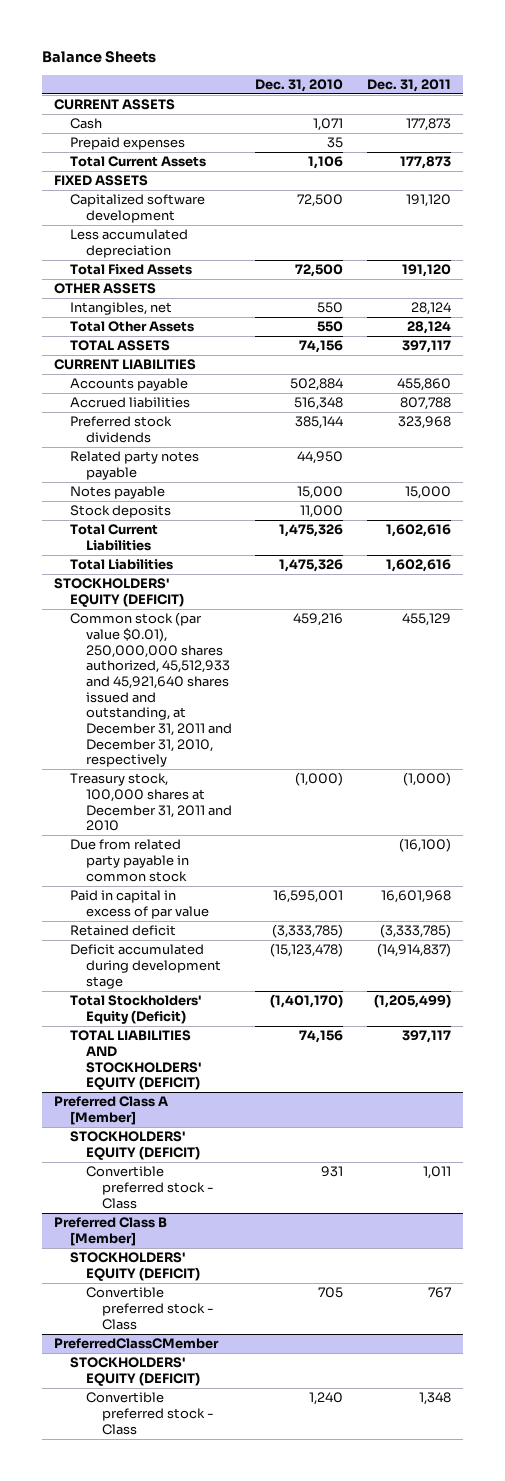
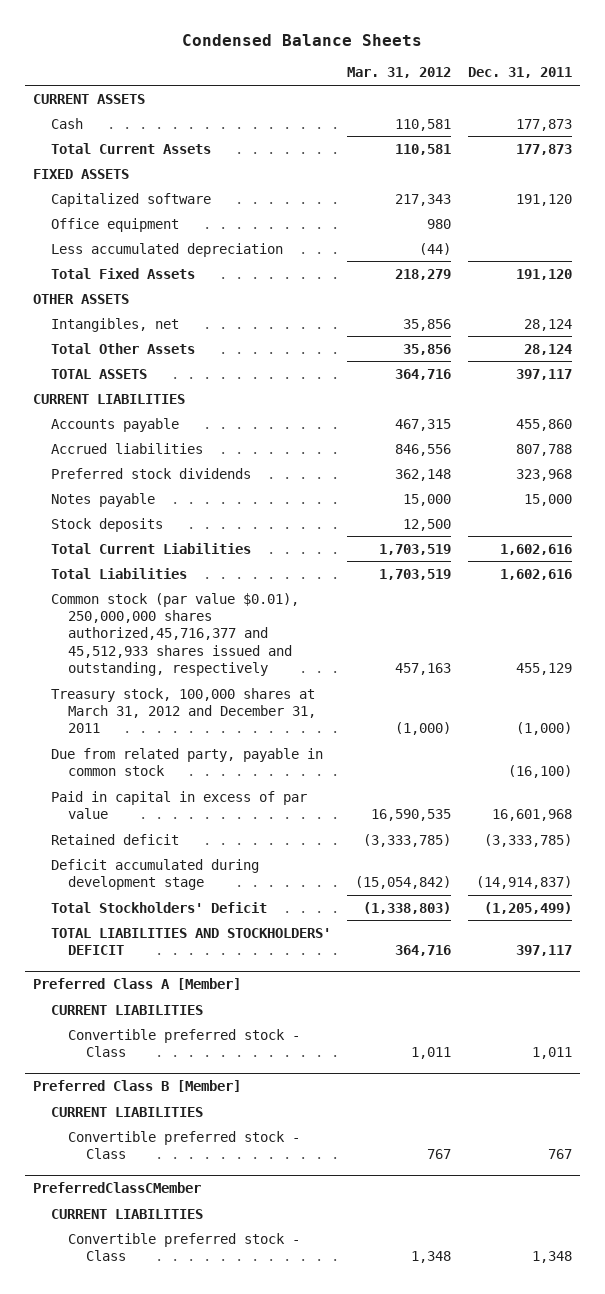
[41,50,156,63] Balance Sheets -> [182,34,423,47] Condensed Balance Sheets
[255,78,344,92] Dec. 31, 2010 -> none
none -> [347,67,452,79] Mar. 31, 2012
[69,137,185,151] Prepaid expenses -> none
[69,194,205,223] Capitalized software development -> [50,192,211,207] Capitalized software
none -> [50,217,179,232] Office equipment
[69,451,199,480] Related party notes payable -> none
[53,578,184,607] STOCKHOLDERS' EQUITY (DEFICIT) -> none
[69,612,232,768] Common stock (par value $0.01), 250,000,000 shares authorized, 45,512,933 and 45,921,640 shares issued and outstanding, at December 31, 2011 and December 31, 2010, respectively -> [50,592,299,677] Common stock (par value $0.01), 250,000,000 shares authorized,45,716,377 and 45,512,933 shares issued and outstanding, respectively
[69,773,232,832] Treasury stock, 100,000 shares at December 31, 2011 and 2010 -> [50,687,317,734] Treasury stock, 100,000 shares at March 31, 2012 and December 31, 2011
[69,839,189,882] Due from related party payable in common stock -> [50,747,323,777] Due from related party, payable in common stock
[69,995,201,1024] Total Stockholders' Equity (Deficit) -> [50,901,267,913] Total Stockholders' Deficit
[69,1030,201,1091] TOTAL LIABILITIES AND STOCKHOLDERS' EQUITY (DEFICIT) -> [50,927,331,956] TOTAL LIABILITIES AND STOCKHOLDERS' DEFICIT
[69,1131,200,1160] STOCKHOLDERS' EQUITY (DEFICIT) -> none
none -> [50,1004,203,1015] CURRENT LIABILITIES
[69,1252,200,1281] STOCKHOLDERS' EQUITY (DEFICIT) -> none
none -> [50,1106,203,1117] CURRENT LIABILITIES
[69,1357,200,1386] STOCKHOLDERS' EQUITY (DEFICIT) -> none
none -> [50,1208,203,1219] CURRENT LIABILITIES

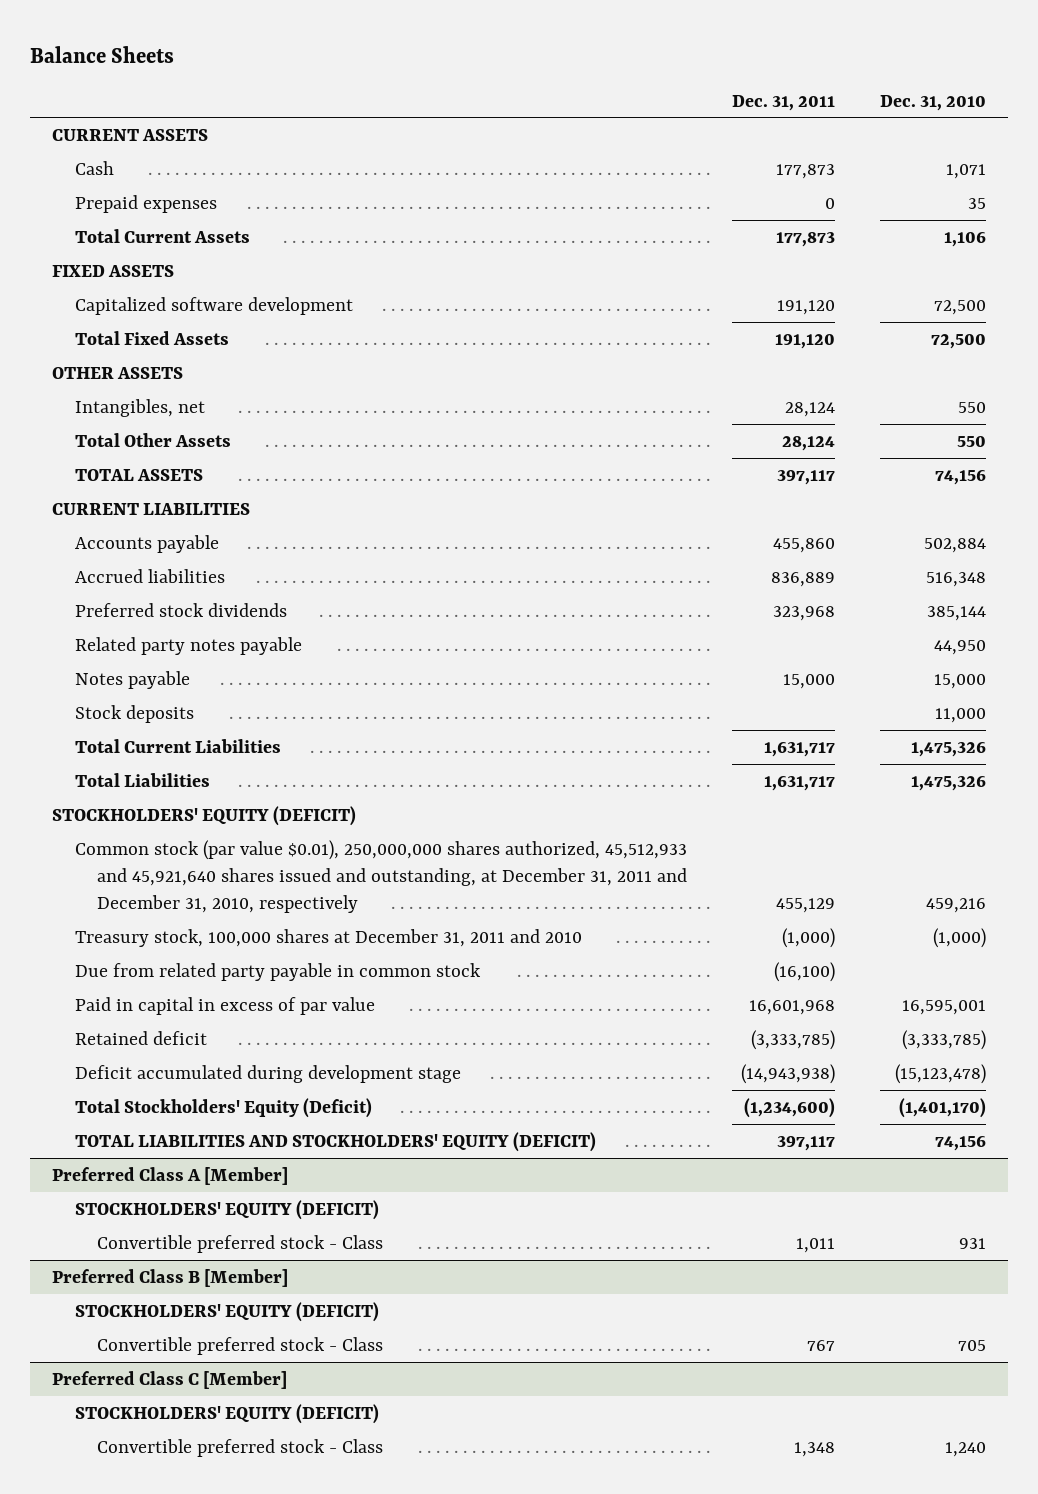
[182,34,423,47] Condensed Balance Sheets -> [30,45,175,63] Balance Sheets
[347,67,452,79] Mar. 31, 2012 -> none
none -> [879,94,986,111] Dec. 31, 2010
none -> [74,194,217,213] Prepaid expenses
[50,217,179,232] Office equipment -> none
[50,242,283,257] Less accumulated depreciation -> none
[50,192,211,207] Capitalized software -> [74,296,353,315] Capitalized software development
[515,443,572,456] 807,788 -> [770,571,835,587] 836,889
none -> [74,636,302,655] Related party notes payable
[499,543,572,555] 1,602,616 -> [763,741,835,757] 1,631,717
[499,568,572,580] 1,602,616 -> [763,775,835,791] 1,631,717
none -> [52,805,357,826] STOCKHOLDERS' EQUITY (DEFICIT)
[50,592,299,677] Common stock (par value $0.01), 250,000,000 shares authorized,45,716,377 and 45,512,933 shares issued and outstanding, respectively -> [74,839,688,913] Common stock (par value $0.01), 250,000,000 shares authorized, 45,512,933 and 45,921,640 shares issued and outstanding, at December 31, 2011 and December 31, 2010, respectively
[50,687,317,734] Treasury stock, 100,000 shares at March 31, 2012 and December 31, 2011 -> [74,928,582,947] Treasury stock, 100,000 shares at December 31, 2011 and 2010
[50,747,323,777] Due from related party, payable in common stock -> [74,962,481,981] Due from related party payable in common stock
[475,876,572,890] (14,914,837) -> [740,1063,835,1084] (14,943,938)
[50,901,267,913] Total Stockholders' Deficit -> [74,1097,372,1118] Total Stockholders' Equity (Deficit)
[483,901,572,914] (1,205,499) -> [743,1097,835,1118] (1,234,600)
[50,927,331,956] TOTAL LIABILITIES AND STOCKHOLDERS' DEFICIT -> [74,1131,596,1152] TOTAL LIABILITIES AND STOCKHOLDERS' EQUITY (DEFICIT)
[50,1004,203,1015] CURRENT LIABILITIES -> none
none -> [74,1199,379,1220] STOCKHOLDERS' EQUITY (DEFICIT)
[50,1106,203,1117] CURRENT LIABILITIES -> none
none -> [74,1301,379,1322] STOCKHOLDERS' EQUITY (DEFICIT)
[33,1182,202,1194] PreferredClassCMember -> none
[50,1208,203,1219] CURRENT LIABILITIES -> none
none -> [52,1370,288,1389] Preferred Class C [Member]
none -> [74,1403,379,1424] STOCKHOLDERS' EQUITY (DEFICIT)

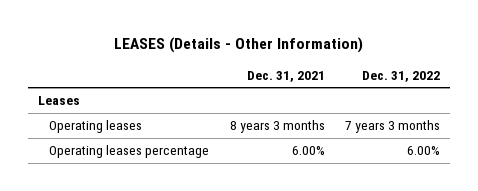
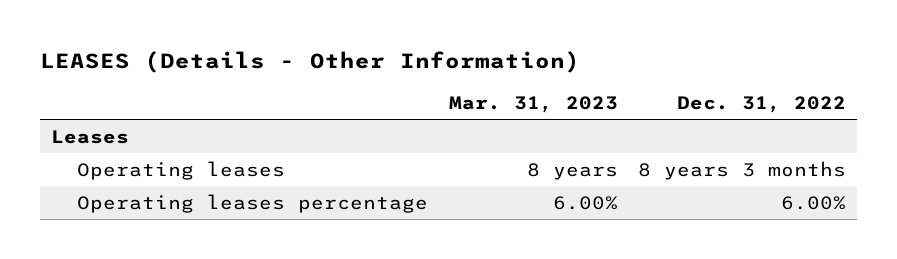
[246,70,325,82] Dec. 31, 2021 -> none
none -> [448,95,618,113] Mar. 31, 2023
[344,120,440,134] 7 years 3 months -> [638,160,847,180] 8 years 3 months

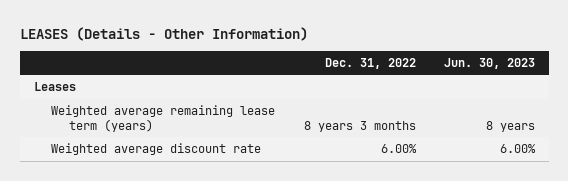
[448,95,618,113] Mar. 31, 2023 -> none
none -> [443,57,535,69] Jun. 30, 2023
[77,160,286,180] Operating leases -> [51,105,276,132] Weighted average remaining lease term (years)
[77,193,429,213] Operating leases percentage -> [51,143,262,156] Weighted average discount rate

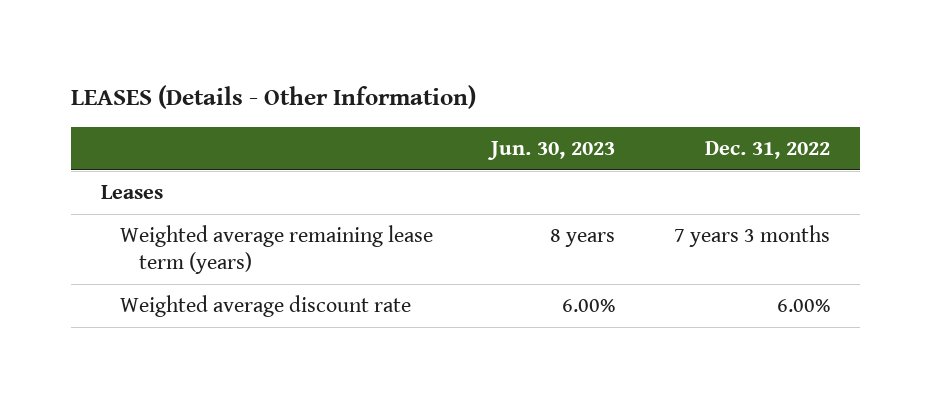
[303,120,416,132] 8 years 3 months -> [674,225,831,248] 7 years 3 months

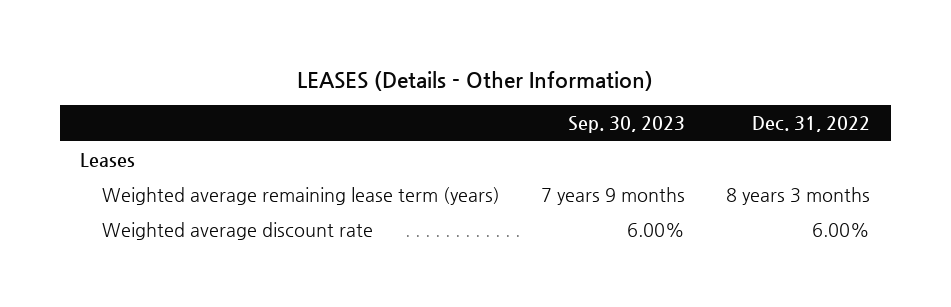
[487,141,616,161] Jun. 30, 2023 -> none
none -> [567,116,685,134] Sep. 30, 2023
[674,225,831,248] 7 years 3 months -> [726,186,871,205] 8 years 3 months

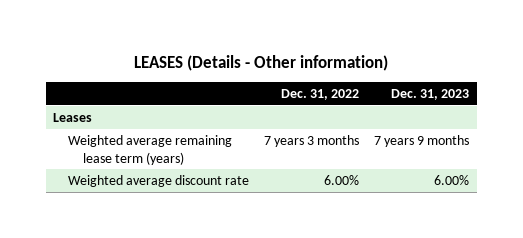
[297,71,654,92] LEASES (Details - Other Information) -> [134,54,389,71] LEASES (Details - Other information)
[567,116,685,134] Sep. 30, 2023 -> none
none -> [391,88,470,100] Dec. 31, 2023
[726,186,871,205] 8 years 3 months -> [264,135,360,148] 7 years 3 months

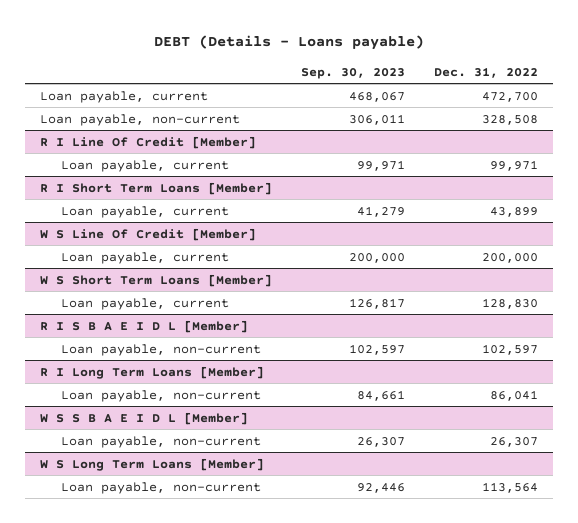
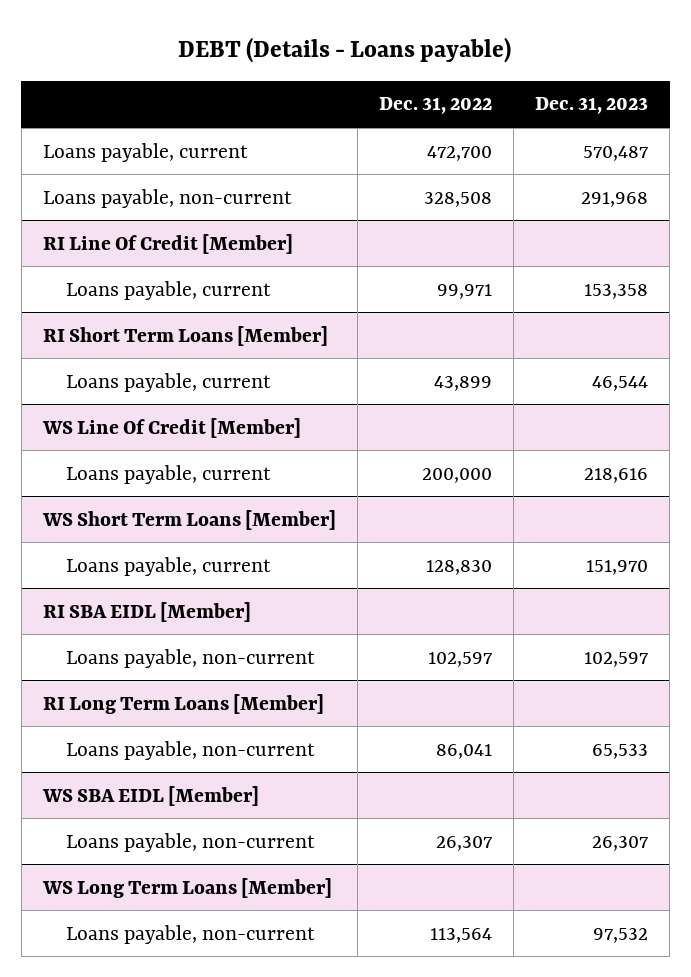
[300,67,405,79] Sep. 30, 2023 -> none
none -> [534,97,648,115] Dec. 31, 2023
[39,90,208,103] Loan payable, current -> [42,142,248,162] Loans payable, current
[39,113,240,126] Loan payable, non-current -> [42,188,292,208] Loans payable, non-current
[39,135,256,149] R I Line Of Credit [Member] -> [42,233,293,254] RI Line Of Credit [Member]
[60,159,229,172] Loan payable, current -> [66,280,272,300] Loans payable, current
[39,181,272,195] R I Short Term Loans [Member] -> [42,325,328,346] RI Short Term Loans [Member]
[60,205,229,218] Loan payable, current -> [66,372,272,392] Loans payable, current
[39,227,256,241] W S Line Of Credit [Member] -> [41,417,301,438] WS Line Of Credit [Member]
[60,251,229,264] Loan payable, current -> [66,464,272,484] Loans payable, current
[39,273,272,287] W S Short Term Loans [Member] -> [41,509,336,530] WS Short Term Loans [Member]
[60,297,229,310] Loan payable, current -> [66,556,272,576] Loans payable, current
[39,319,248,333] R I S B A E I D L [Member] -> [42,601,251,622] RI SBA EIDL [Member]
[60,343,261,356] Loan payable, non-current -> [66,648,316,668] Loans payable, non-current
[39,365,264,379] R I Long Term Loans [Member] -> [42,693,324,714] RI Long Term Loans [Member]
[60,389,261,402] Loan payable, non-current -> [66,740,316,760] Loans payable, non-current
[39,411,248,425] W S S B A E I D L [Member] -> [41,785,259,806] WS SBA EIDL [Member]
[60,435,261,448] Loan payable, non-current -> [66,832,316,852] Loans payable, non-current
[39,457,264,471] W S Long Term Loans [Member] -> [41,877,332,898] WS Long Term Loans [Member]
[60,481,261,494] Loan payable, non-current -> [66,924,316,944] Loans payable, non-current

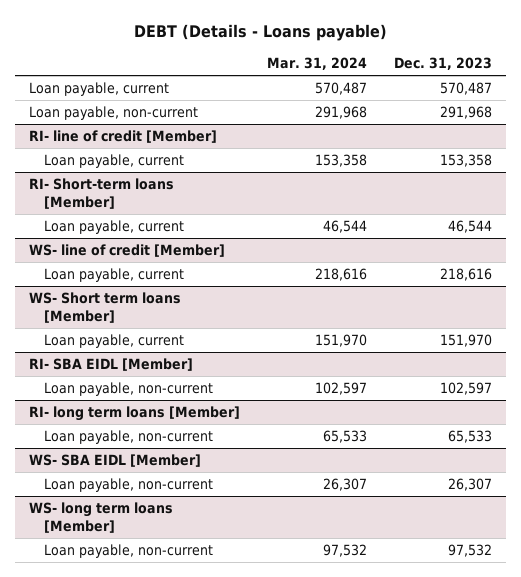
[378,97,492,115] Dec. 31, 2022 -> none
none -> [267,57,368,71] Mar. 31, 2024
[42,142,248,162] Loans payable, current -> [28,82,169,97] Loan payable, current
[42,188,292,208] Loans payable, non-current -> [28,106,198,121] Loan payable, non-current
[42,233,293,254] RI Line Of Credit [Member] -> [28,130,217,144] RI- line of credit [Member]
[66,280,272,300] Loans payable, current -> [43,154,184,169] Loan payable, current
[42,325,328,346] RI Short Term Loans [Member] -> [28,178,174,210] RI- Short-term loans [Member]
[66,372,272,392] Loans payable, current -> [43,220,184,235] Loan payable, current
[41,417,301,438] WS Line Of Credit [Member] -> [28,244,225,258] WS- line of credit [Member]
[66,464,272,484] Loans payable, current -> [43,268,184,283] Loan payable, current
[41,509,336,530] WS Short Term Loans [Member] -> [28,292,181,324] WS- Short term loans [Member]
[66,556,272,576] Loans payable, current -> [43,334,184,349] Loan payable, current
[42,601,251,622] RI SBA EIDL [Member] -> [28,358,193,372] RI- SBA EIDL [Member]
[66,648,316,668] Loans payable, non-current -> [43,382,213,397] Loan payable, non-current
[42,693,324,714] RI Long Term Loans [Member] -> [28,406,240,422] RI- long term loans [Member]
[66,740,316,760] Loans payable, non-current -> [43,430,213,445] Loan payable, non-current
[41,785,259,806] WS SBA EIDL [Member] -> [28,454,201,468] WS- SBA EIDL [Member]
[66,832,316,852] Loans payable, non-current -> [43,478,213,493] Loan payable, non-current
[41,877,332,898] WS Long Term Loans [Member] -> [28,502,173,534] WS- long term loans [Member]
[66,924,316,944] Loans payable, non-current -> [43,544,213,559] Loan payable, non-current

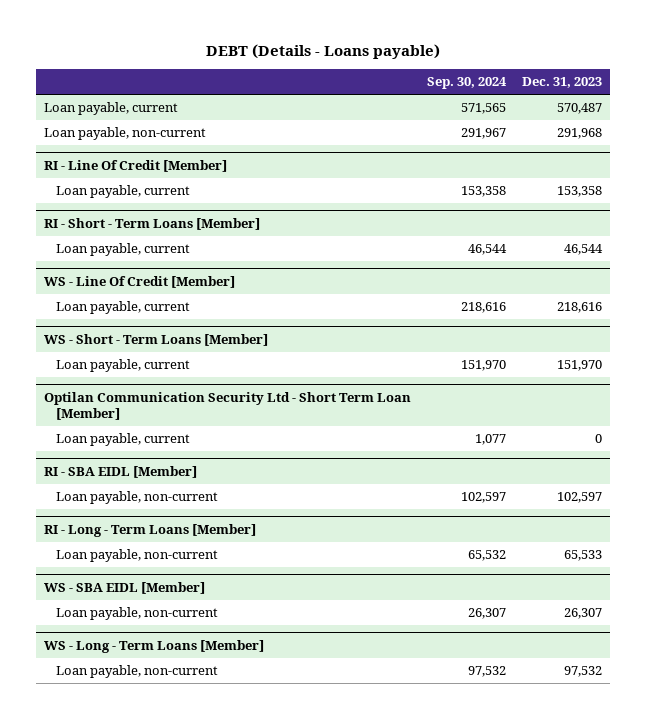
[267,57,368,71] Mar. 31, 2024 -> none
none -> [426,77,507,90] Sep. 30, 2024
[28,130,217,144] RI- line of credit [Member] -> [44,160,228,173] RI - Line Of Credit [Member]
[28,178,174,210] RI- Short-term loans [Member] -> [44,218,261,231] RI - Short - Term Loans [Member]
[28,244,225,258] WS- line of credit [Member] -> [44,276,236,289] WS - Line Of Credit [Member]
[28,292,181,324] WS- Short term loans [Member] -> [44,334,269,347] WS - Short - Term Loans [Member]
none -> [44,392,412,421] Optilan Communication Security Ltd - Short Term Loan [Member]
none -> [55,433,190,447] Loan payable, current
[28,358,193,372] RI- SBA EIDL [Member] -> [44,466,198,479] RI - SBA EIDL [Member]
[28,406,240,422] RI- long term loans [Member] -> [44,524,257,538] RI - Long - Term Loans [Member]
[28,454,201,468] WS- SBA EIDL [Member] -> [44,582,206,595] WS - SBA EIDL [Member]
[28,502,173,534] WS- long term loans [Member] -> [44,640,265,654] WS - Long - Term Loans [Member]

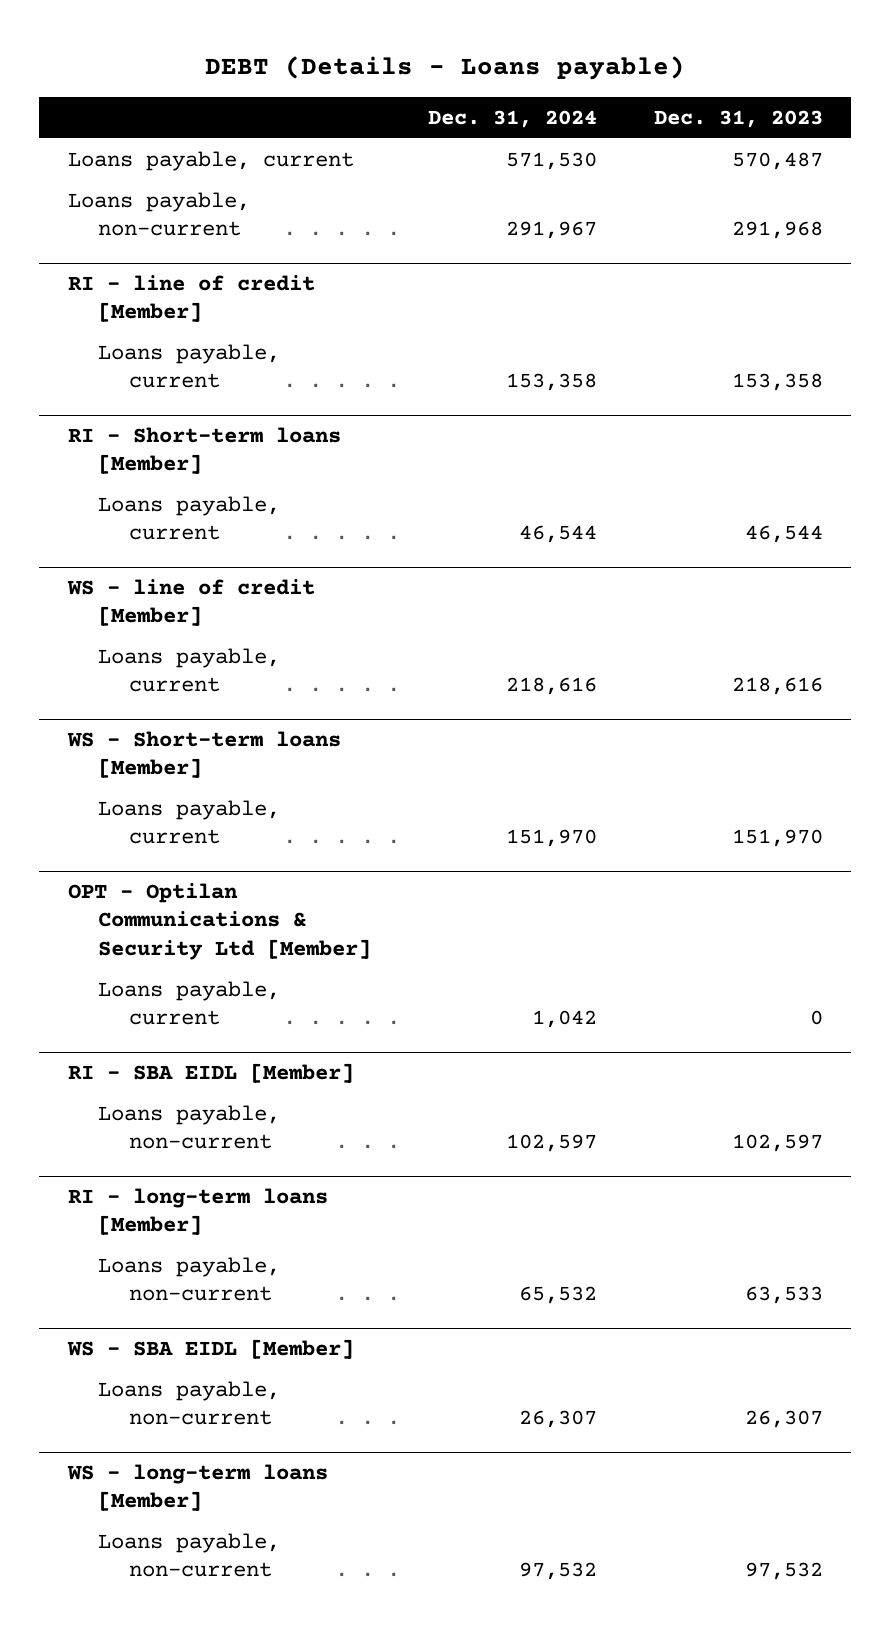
[426,77,507,90] Sep. 30, 2024 -> none
none -> [428,109,598,128] Dec. 31, 2024
[44,102,179,116] Loan payable, current -> [67,150,354,171] Loans payable, current
[44,127,207,141] Loan payable, non-current -> [67,191,250,237] Loans payable, non-current
[44,160,228,173] RI - Line Of Credit [Member] -> [67,275,315,323] RI - line of credit [Member]
[55,185,190,199] Loan payable, current -> [98,343,281,389] Loans payable, current
[44,218,261,231] RI - Short - Term Loans [Member] -> [67,427,341,475] RI - Short-term loans [Member]
[55,243,190,257] Loan payable, current -> [98,495,281,541] Loans payable, current
[44,276,236,289] WS - Line Of Credit [Member] -> [66,579,315,627] WS - line of credit [Member]
[55,301,190,315] Loan payable, current -> [98,647,281,693] Loans payable, current
[44,334,269,347] WS - Short - Term Loans [Member] -> [66,731,341,779] WS - Short-term loans [Member]
[55,359,190,373] Loan payable, current -> [98,799,281,845] Loans payable, current
[44,392,412,421] Optilan Communication Security Ltd - Short Term Loan [Member] -> [67,883,372,960] OPT - Optilan Communications & Security Ltd [Member]
[55,433,190,447] Loan payable, current -> [98,980,281,1026] Loans payable, current
[55,491,218,505] Loan payable, non-current -> [98,1104,281,1150] Loans payable, non-current
[44,524,257,538] RI - Long - Term Loans [Member] -> [67,1188,328,1236] RI - long-term loans [Member]
[55,549,218,563] Loan payable, non-current -> [98,1256,281,1302] Loans payable, non-current
[563,550,602,562] 65,533 -> [744,1286,823,1305] 63,533
[55,607,218,621] Loan payable, non-current -> [98,1380,281,1426] Loans payable, non-current
[44,640,265,654] WS - Long - Term Loans [Member] -> [66,1464,328,1512] WS - long-term loans [Member]
[55,665,218,679] Loan payable, non-current -> [98,1532,281,1578] Loans payable, non-current

